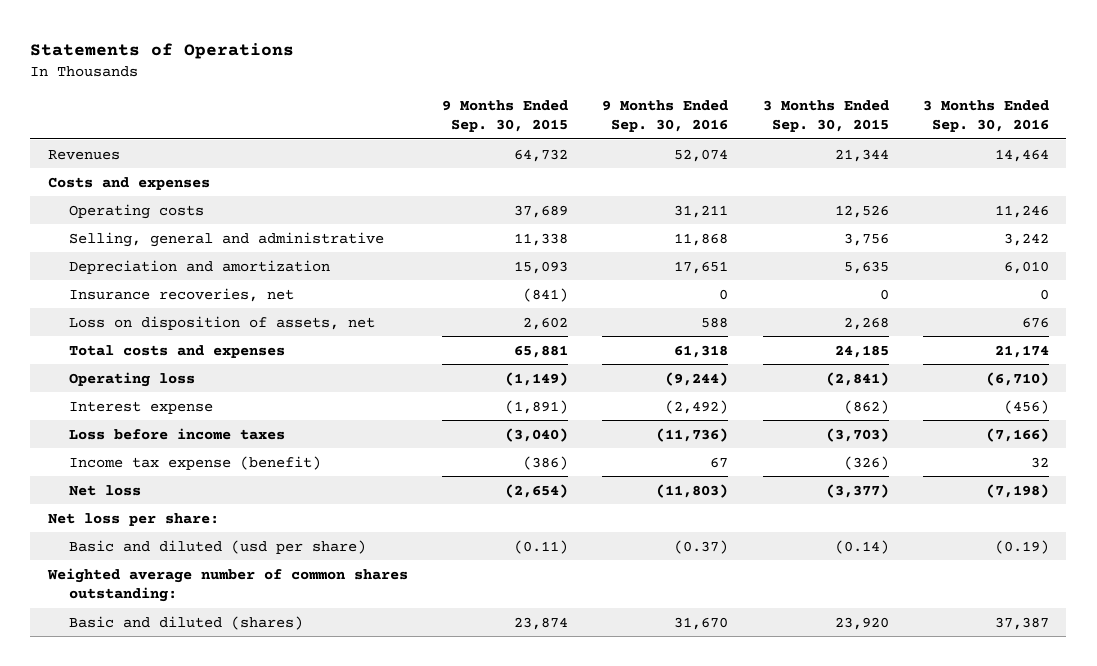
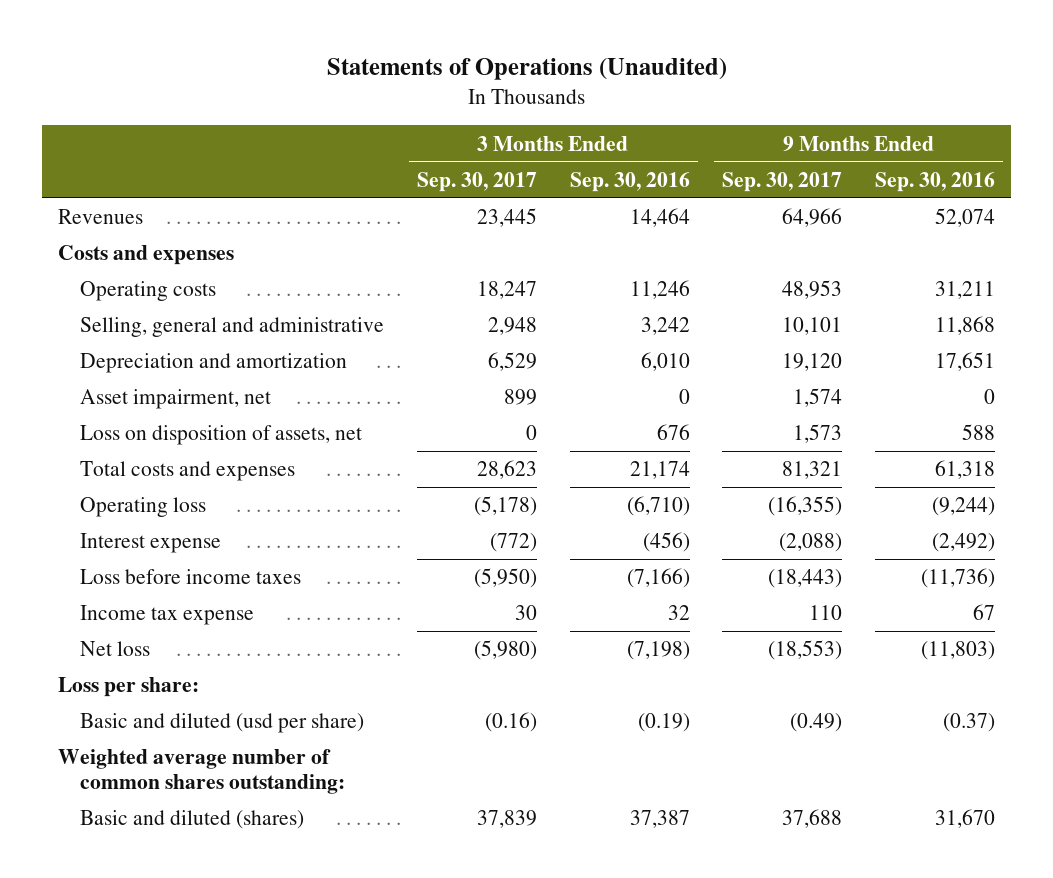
[30,42,295,59] Statements of Operations -> [326,58,727,81] Statements of Operations (Unaudited)
[441,99,568,133] 9 Months Ended Sep. 30, 2015 -> none
[762,99,889,133] 3 Months Ended Sep. 30, 2015 -> none
none -> [417,171,538,192] Sep. 30, 2017
none -> [722,171,843,192] Sep. 30, 2017
[69,287,295,302] Insurance recoveries, net -> none
none -> [80,389,272,410] Asset impairment, net
[69,455,322,470] Income tax expense (benefit) -> [80,605,255,626] Income tax expense
[47,512,219,526] Net loss per share: -> [58,677,200,698] Loss per share:

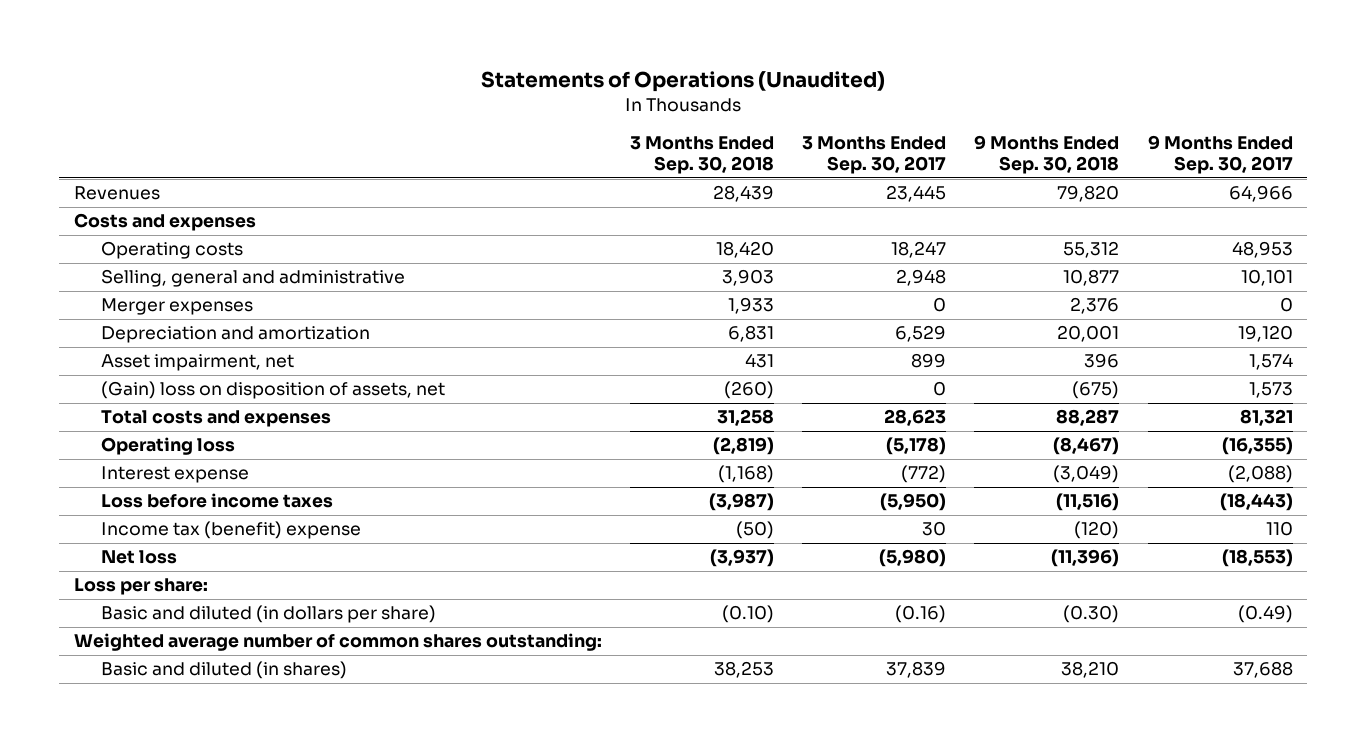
[569,171,690,192] Sep. 30, 2016 -> none
[874,171,995,192] Sep. 30, 2016 -> none
none -> [629,135,774,175] 3 Months Ended Sep. 30, 2018
none -> [974,134,1120,175] 9 Months Ended Sep. 30, 2018
none -> [101,298,254,316] Merger expenses
[80,425,363,446] Loss on disposition of assets, net -> [101,381,446,400] (Gain) loss on disposition of assets, net
[80,605,255,626] Income tax expense -> [101,521,362,540] Income tax (benefit) expense
[80,713,365,734] Basic and diluted (usd per share) -> [101,605,437,624] Basic and diluted (in dollars per share)
[80,810,305,830] Basic and diluted (shares) -> [101,661,348,680] Basic and diluted (in shares)

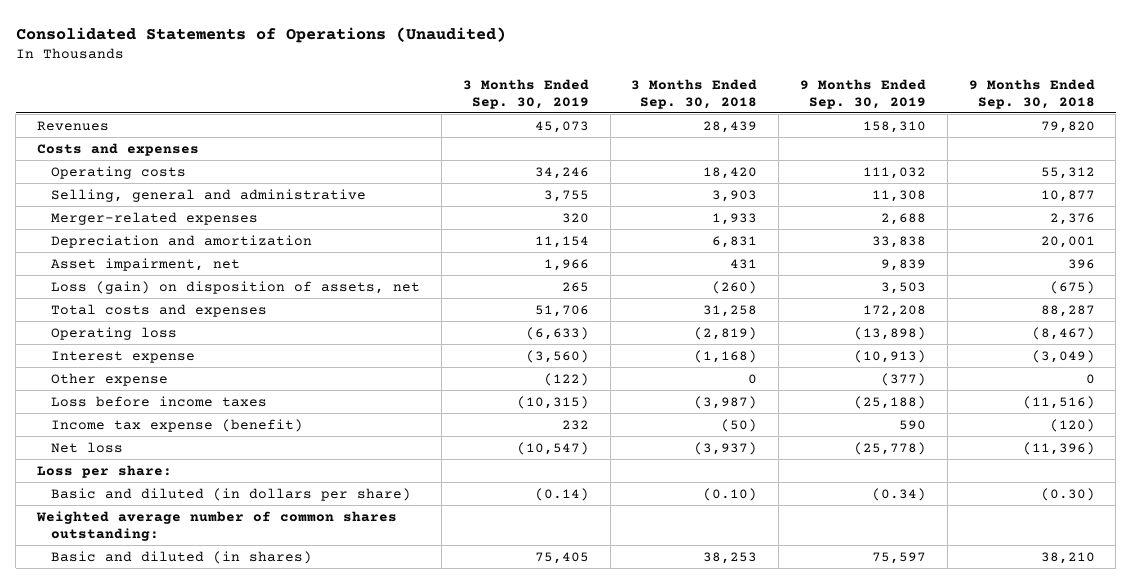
[481,70,886,92] Statements of Operations (Unaudited) -> [15,26,506,43] Consolidated Statements of Operations (Unaudited)
[802,135,947,175] 3 Months Ended Sep. 30, 2017 -> none
[1147,134,1293,175] 9 Months Ended Sep. 30, 2017 -> none
none -> [462,78,589,109] 3 Months Ended Sep. 30, 2019
none -> [799,78,926,109] 9 Months Ended Sep. 30, 2019
[101,298,254,316] Merger expenses -> [51,211,259,225] Merger-related expenses
[101,381,446,400] (Gain) loss on disposition of assets, net -> [51,280,421,294] Loss (gain) on disposition of assets, net
none -> [51,372,169,386] Other expense
[101,521,362,540] Income tax (benefit) expense -> [51,418,304,432] Income tax expense (benefit)

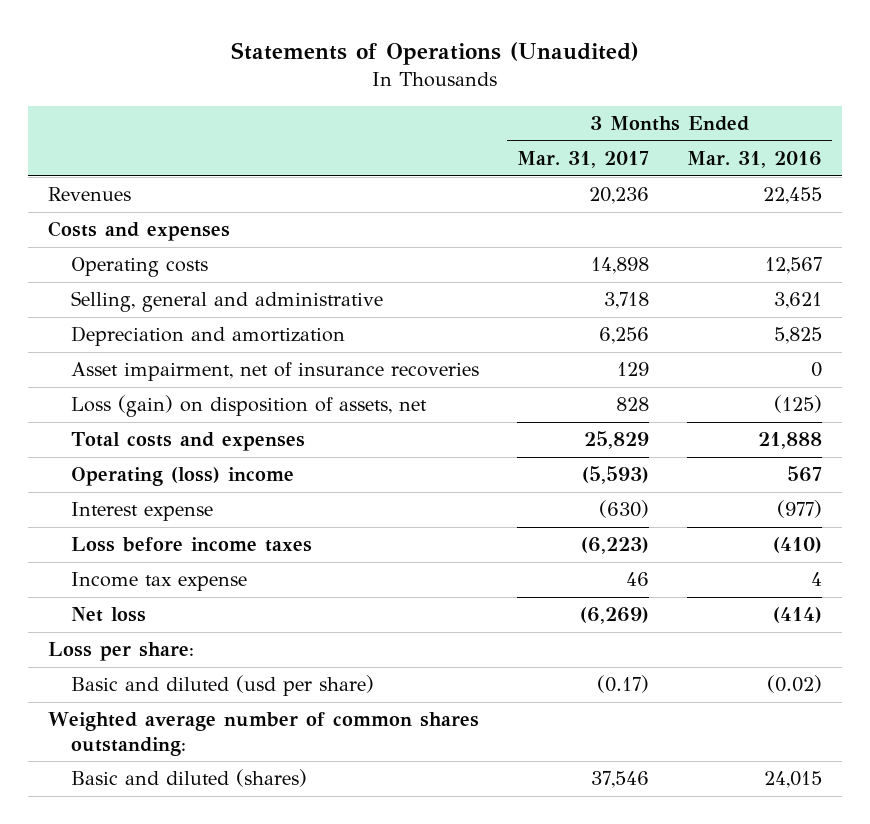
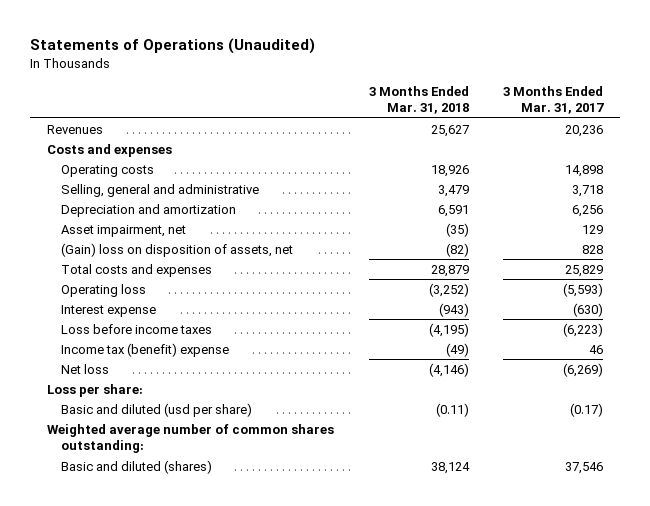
[687,151,823,169] Mar. 31, 2016 -> none
none -> [368,85,469,115] 3 Months Ended Mar. 31, 2018
[70,362,479,382] Asset impairment, net of insurance recoveries -> [61,224,187,237] Asset impairment, net
[70,395,427,418] Loss (gain) on disposition of assets, net -> [61,242,294,257] (Gain) loss on disposition of assets, net
[70,467,294,487] Operating (loss) income -> [61,283,147,297] Operating loss
[70,572,247,592] Income tax expense -> [61,342,230,357] Income tax (benefit) expense

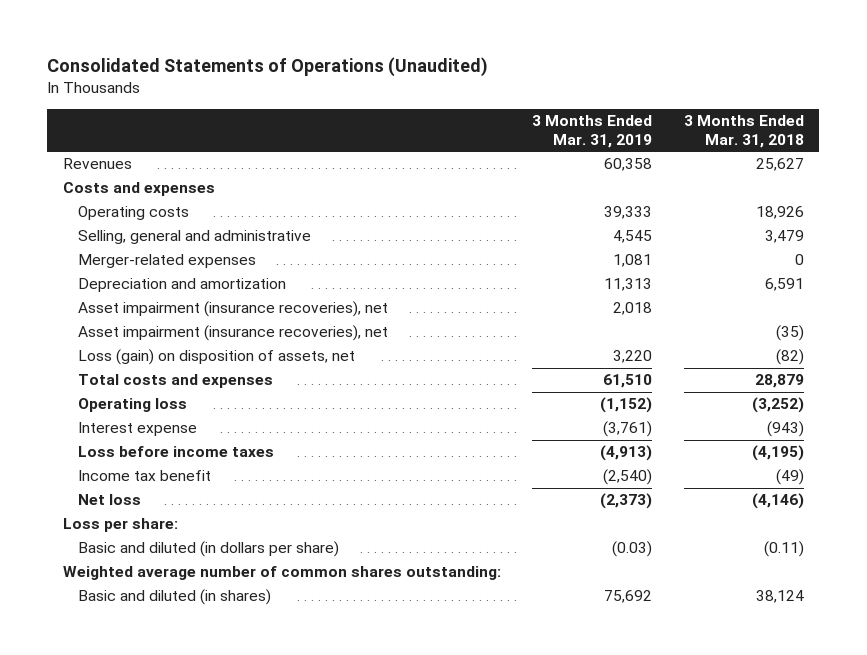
[29,38,315,55] Statements of Operations (Unaudited) -> [47,56,489,77] Consolidated Statements of Operations (Unaudited)
[503,85,605,115] 3 Months Ended Mar. 31, 2017 -> none
none -> [532,115,653,149] 3 Months Ended Mar. 31, 2019
none -> [78,254,257,269] Merger-related expenses
none -> [78,301,389,318] Asset impairment (insurance recoveries), net
[61,224,187,237] Asset impairment, net -> [78,325,389,342] Asset impairment (insurance recoveries), net
[61,242,294,257] (Gain) loss on disposition of assets, net -> [78,349,356,366] Loss (gain) on disposition of assets, net
[61,342,230,357] Income tax (benefit) expense -> [78,470,212,482] Income tax benefit
[61,402,253,417] Basic and diluted (usd per share) -> [78,541,340,558] Basic and diluted (in dollars per share)
[61,459,213,474] Basic and diluted (shares) -> [78,589,272,606] Basic and diluted (in shares)

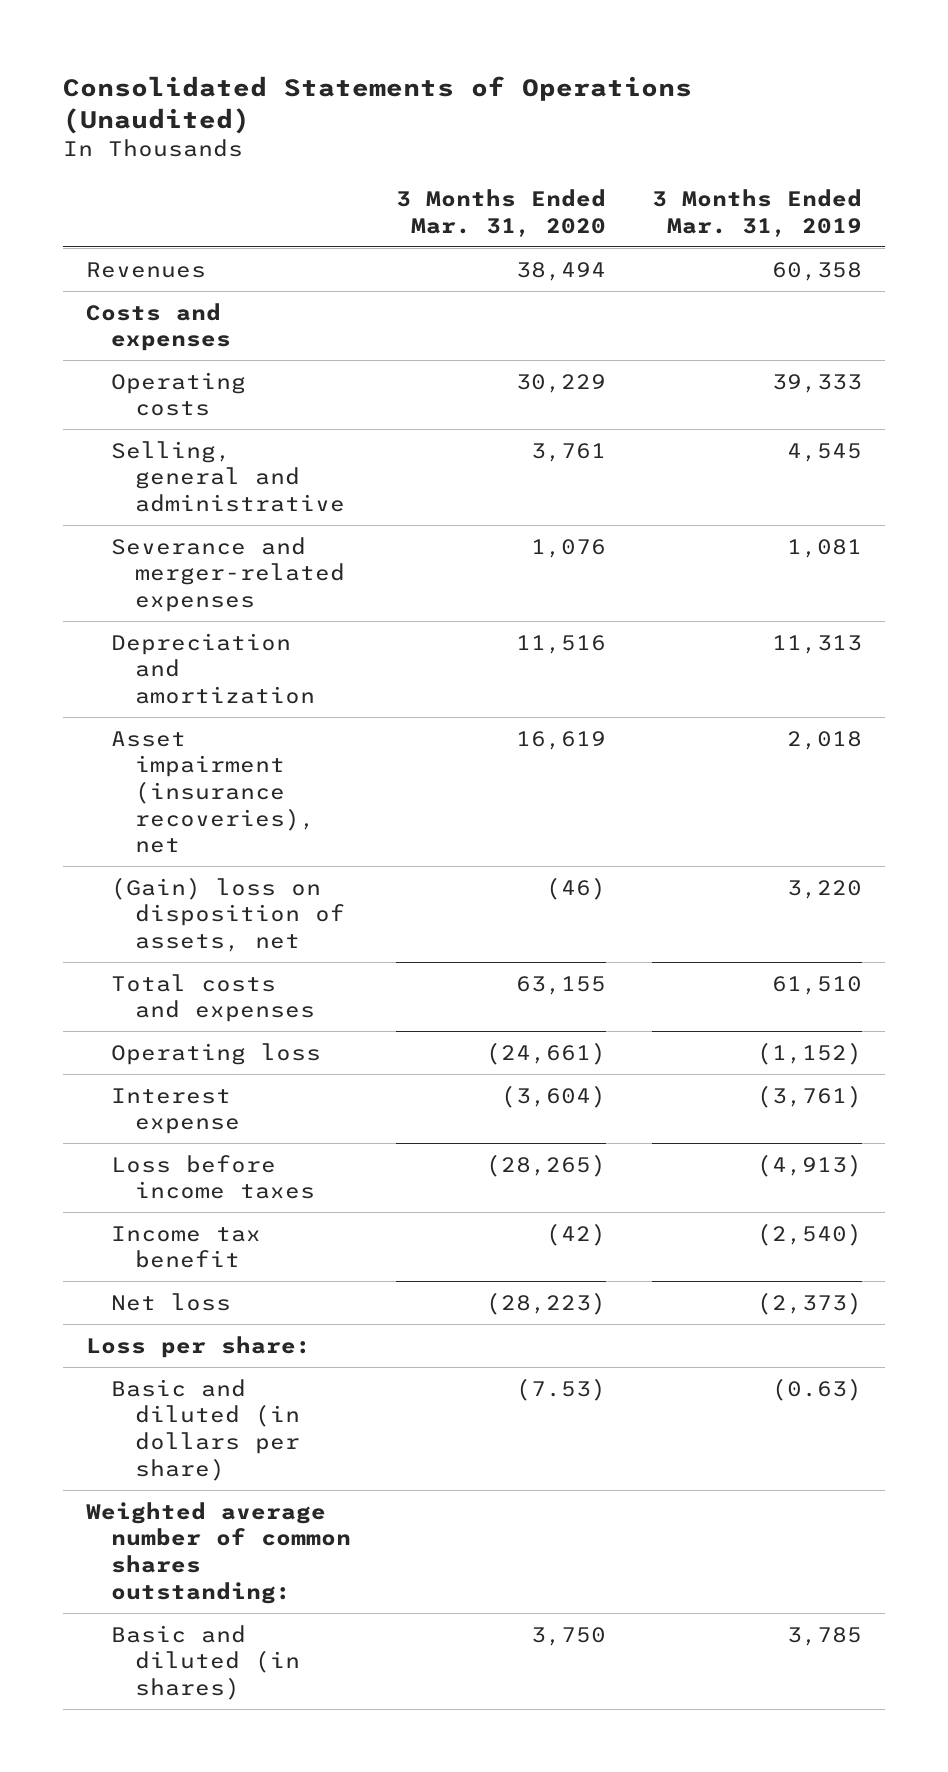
[683,115,804,149] 3 Months Ended Mar. 31, 2018 -> none
none -> [396,188,607,237] 3 Months Ended Mar. 31, 2020
[78,254,257,269] Merger-related expenses -> [110,536,346,612] Severance and merger-related expenses
[78,325,389,342] Asset impairment (insurance recoveries), net -> none
[78,349,356,366] Loss (gain) on disposition of assets, net -> [110,876,346,952] (Gain) loss on disposition of assets, net
[612,541,653,558] (0.03) -> [771,1377,862,1401] (0.63)
[604,590,653,604] 75,692 -> [786,1626,862,1646] 3,785

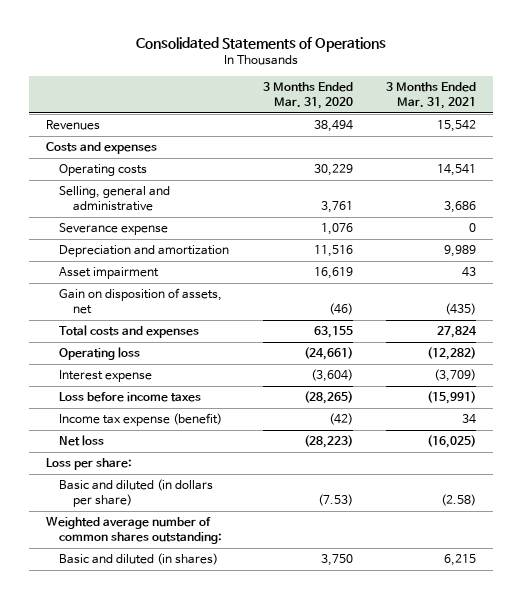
[63,75,693,135] Consolidated Statements of Operations (Unaudited) -> [135,36,386,52] Consolidated Statements of Operations
[651,188,862,237] 3 Months Ended Mar. 31, 2019 -> none
none -> [386,82,477,109] 3 Months Ended Mar. 31, 2021
[110,536,346,612] Severance and merger-related expenses -> [59,223,169,236] Severance expense
[110,730,316,854] Asset impairment (insurance recoveries), net -> [59,267,160,280] Asset impairment
[110,876,346,952] (Gain) loss on disposition of assets, net -> [59,288,223,314] Gain on disposition of assets, net
[110,1225,261,1269] Income tax benefit -> [59,413,223,427] Income tax expense (benefit)

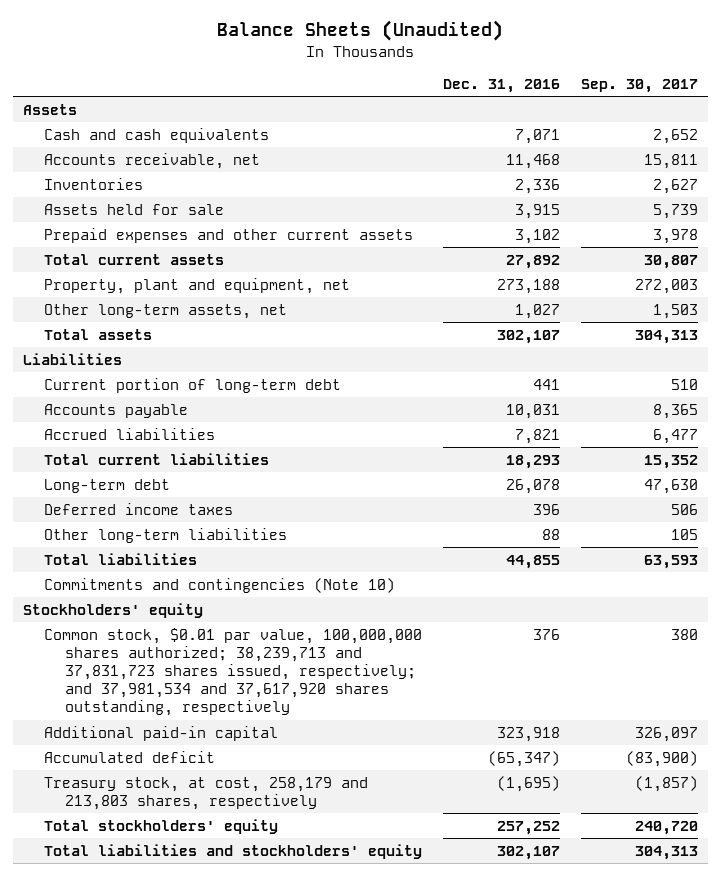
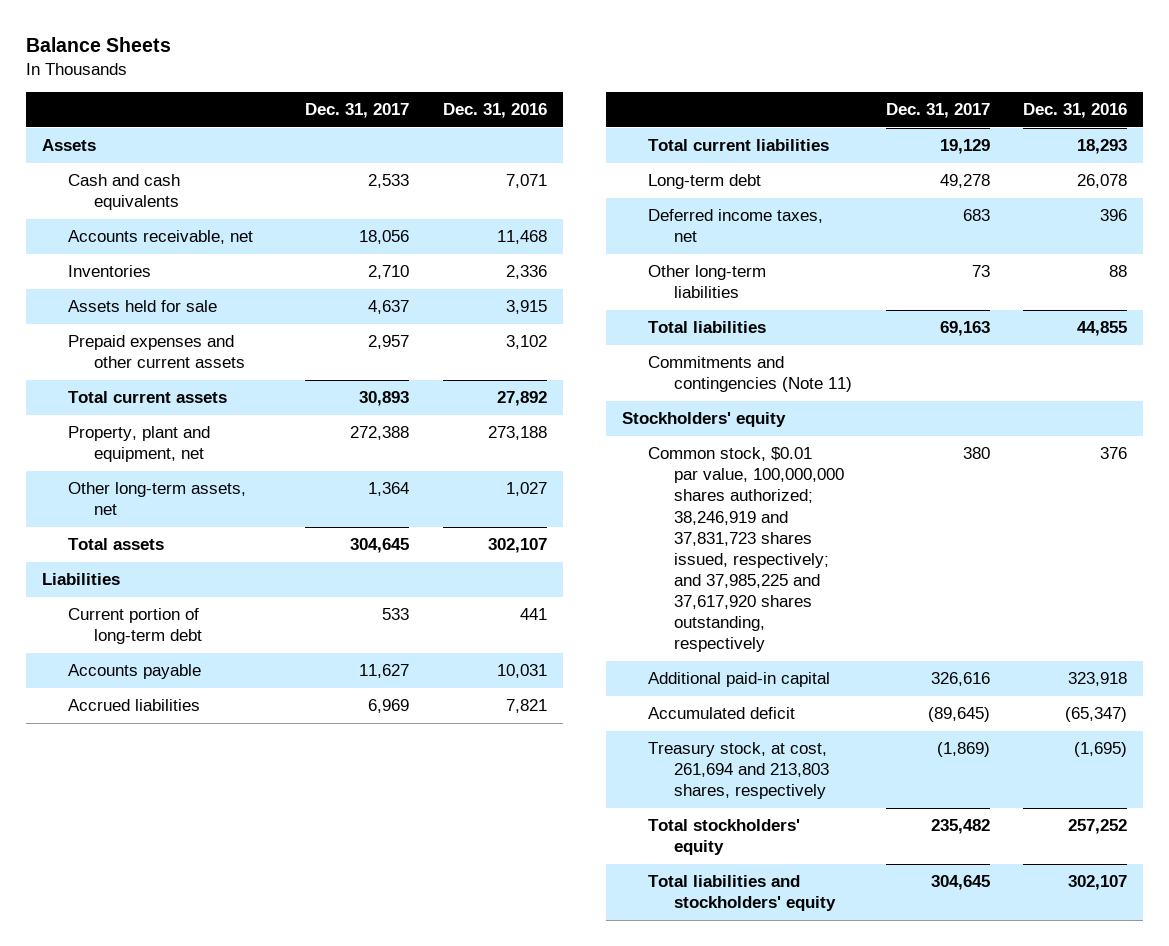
[217,20,504,42] Balance Sheets (Unaudited) -> [25,36,171,52] Balance Sheets
[580,79,698,94] Sep. 30, 2017 -> none
none -> [305,103,410,119] Dec. 31, 2017
[44,502,234,515] Deferred income taxes -> [648,209,824,243] Deferred income taxes, net
[44,577,396,593] Commitments and contingencies (Note 10) -> [648,356,853,393] Commitments and contingencies (Note 11)
[44,627,423,717] Common stock, $0.01 par value, 100,000,000 shares authorized; 38,239,713 and 37,831,723 shares issued, respectively; and 37,981,534 and 37,617,920 shares outstanding, respectively -> [648,447,845,653] Common stock, $0.01 par value, 100,000,000 shares authorized; 38,246,919 and 37,831,723 shares issued, respectively; and 37,985,225 and 37,617,920 shares outstanding, respectively
[44,776,369,810] Treasury stock, at cost, 258,179 and 213,803 shares, respectively -> [648,742,830,800] Treasury stock, at cost, 261,694 and 213,803 shares, respectively

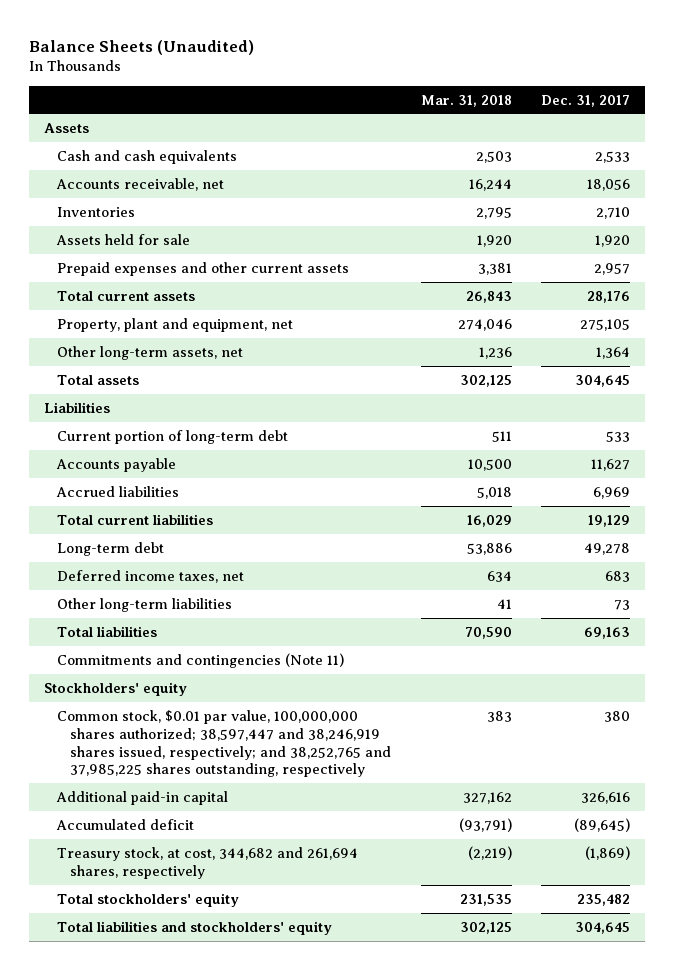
[25,36,171,52] Balance Sheets -> [28,39,254,55] Balance Sheets (Unaudited)
[442,103,547,119] Dec. 31, 2016 -> none
none -> [420,94,512,107] Mar. 31, 2018
[368,300,410,315] 4,637 -> [595,234,631,247] 1,920
[359,391,410,407] 30,893 -> [587,290,631,303] 28,176
[350,426,410,441] 272,388 -> [580,318,631,331] 275,105
[648,447,845,653] Common stock, $0.01 par value, 100,000,000 shares authorized; 38,246,919 and 37,831,723 shares issued, respectively; and 37,985,225 and 37,617,920 shares outstanding, respectively -> [56,709,391,778] Common stock, $0.01 par value, 100,000,000 shares authorized; 38,597,447 and 38,246,919 shares issued, respectively; and 38,252,765 and 37,985,225 shares outstanding, respectively
[648,742,830,800] Treasury stock, at cost, 261,694 and 213,803 shares, respectively -> [56,846,358,879] Treasury stock, at cost, 344,682 and 261,694 shares, respectively

